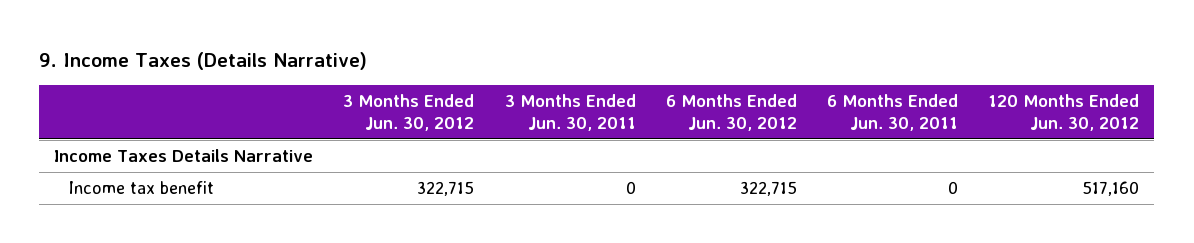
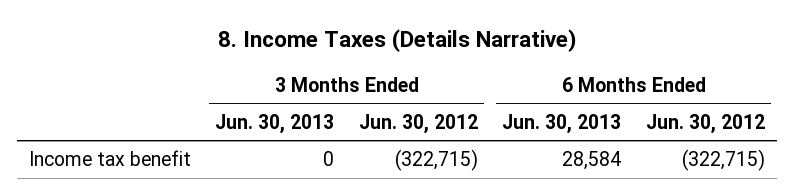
[39,51,368,70] 9. Income Taxes (Details Narrative) -> [217,29,576,53] 8. Income Taxes (Details Narrative)
[504,93,636,131] 3 Months Ended Jun. 30, 2011 -> none
[827,93,959,131] 6 Months Ended Jun. 30, 2011 -> none
[988,93,1140,131] 120 Months Ended Jun. 30, 2012 -> none
none -> [215,113,335,134] Jun. 30, 2013
none -> [502,113,622,134] Jun. 30, 2013
[54,148,314,162] Income Taxes Details Narrative -> none
[417,180,475,196] 322,715 -> [394,149,478,172] (322,715)
[739,180,797,196] 322,715 -> [681,149,765,172] (322,715)

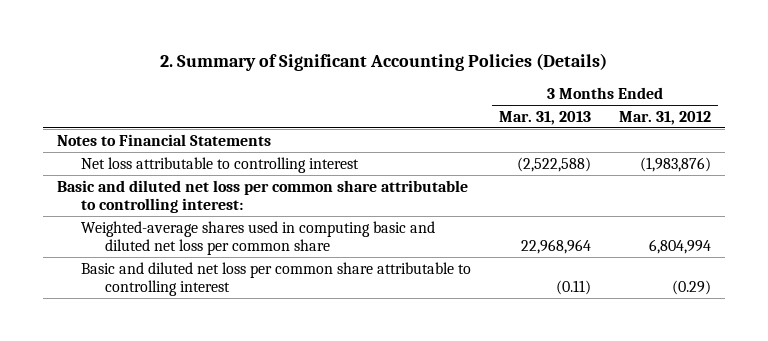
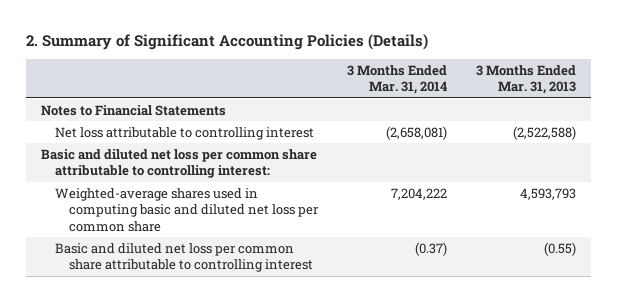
[619,110,712,125] Mar. 31, 2012 -> none
none -> [347,64,448,95] 3 Months Ended Mar. 31, 2014
[521,239,592,255] 22,968,964 -> [520,187,577,200] 4,593,793
[556,280,592,296] (0.11) -> [544,241,577,256] (0.55)

